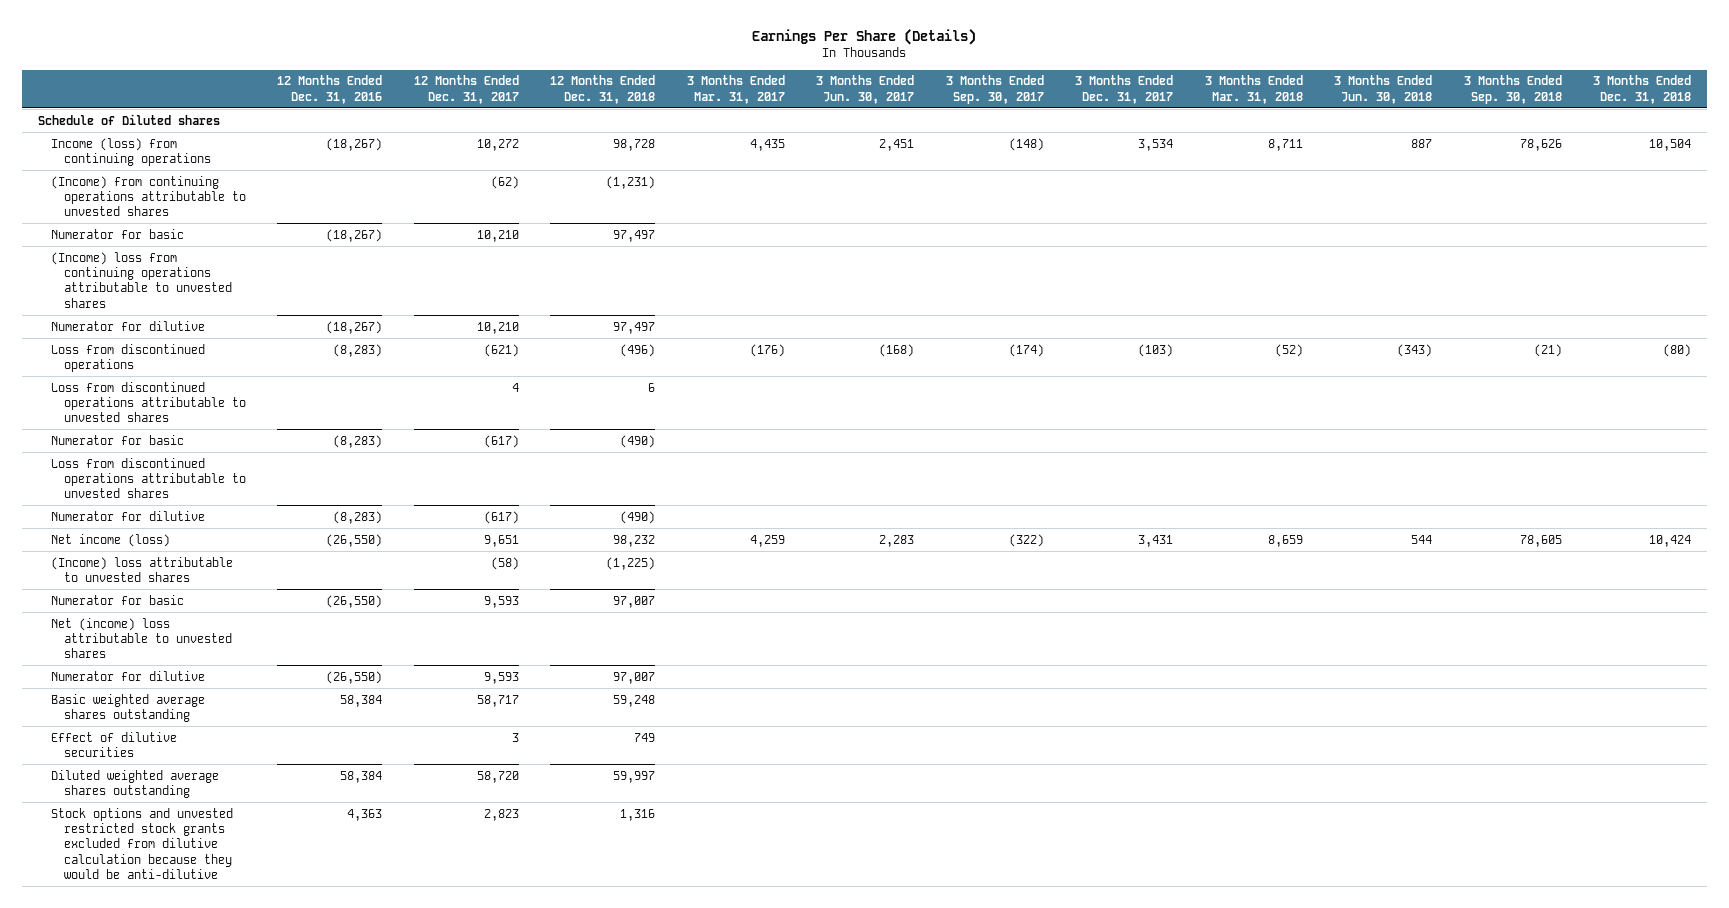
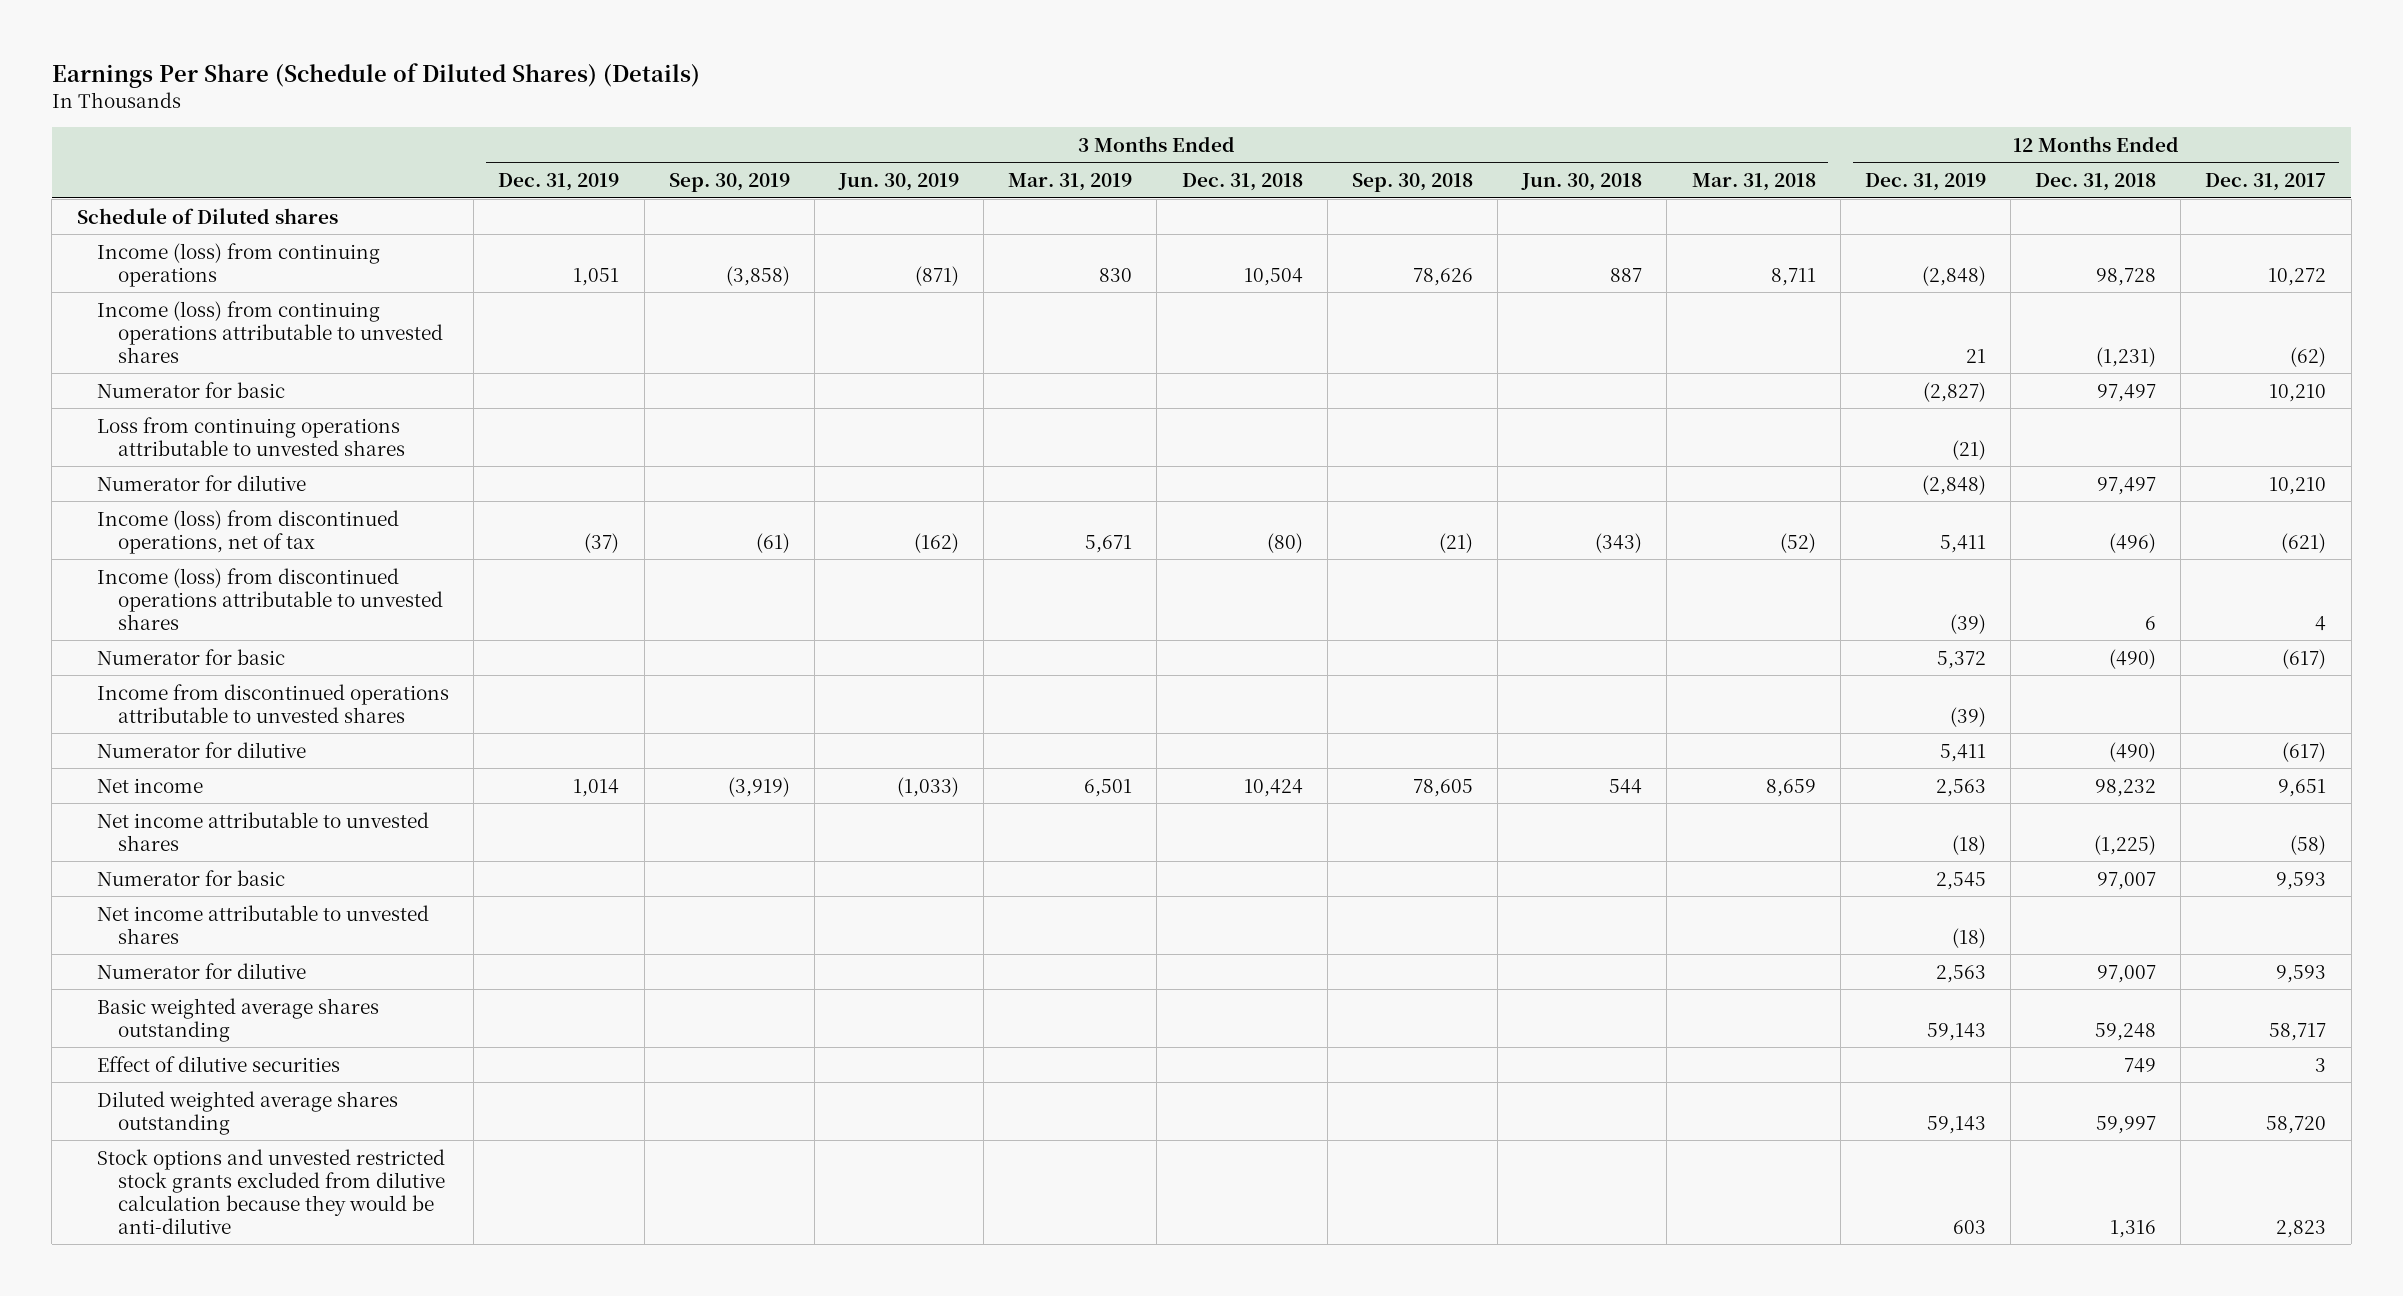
[752,28,977,45] Earnings Per Share (Details) -> [51,62,700,88] Earnings Per Share (Schedule of Diluted Shares) (Details)
[277,75,383,104] 12 Months Ended Dec. 31, 2016 -> none
[686,75,785,104] 3 Months Ended Mar. 31, 2017 -> none
[816,75,915,104] 3 Months Ended Jun. 30, 2017 -> none
[945,75,1044,104] 3 Months Ended Sep. 30, 2017 -> none
[1075,75,1174,104] 3 Months Ended Dec. 31, 2017 -> none
none -> [498,172,620,191] Dec. 31, 2019
none -> [668,172,790,192] Sep. 30, 2019
none -> [838,172,960,191] Jun. 30, 2019
none -> [1008,172,1133,191] Mar. 31, 2019
none -> [1864,172,1986,191] Dec. 31, 2019
[50,175,246,217] (Income) from continuing operations attributable to unvested shares -> [97,300,443,363] Income (loss) from continuing operations attributable to unvested shares
[50,251,232,308] (Income) loss from continuing operations attributable to unvested shares -> [97,416,405,456] Loss from continuing operations attributable to unvested shares
[50,343,205,373] Loss from discontinued operations -> [97,509,400,554] Income (loss) from discontinued operations, net of tax
[50,381,246,423] Loss from discontinued operations attributable to unvested shares -> [97,567,443,630] Income (loss) from discontinued operations attributable to unvested shares
[50,457,246,499] Loss from discontinued operations attributable to unvested shares -> [97,683,450,723] Income from discontinued operations attributable to unvested shares
[50,533,170,547] Net income (loss) -> [97,777,204,793] Net income
[50,556,233,583] (Income) loss attributable to unvested shares -> [97,811,430,851] Net income attributable to unvested shares
[50,617,232,659] Net (income) loss attributable to unvested shares -> [97,904,430,944] Net income attributable to unvested shares

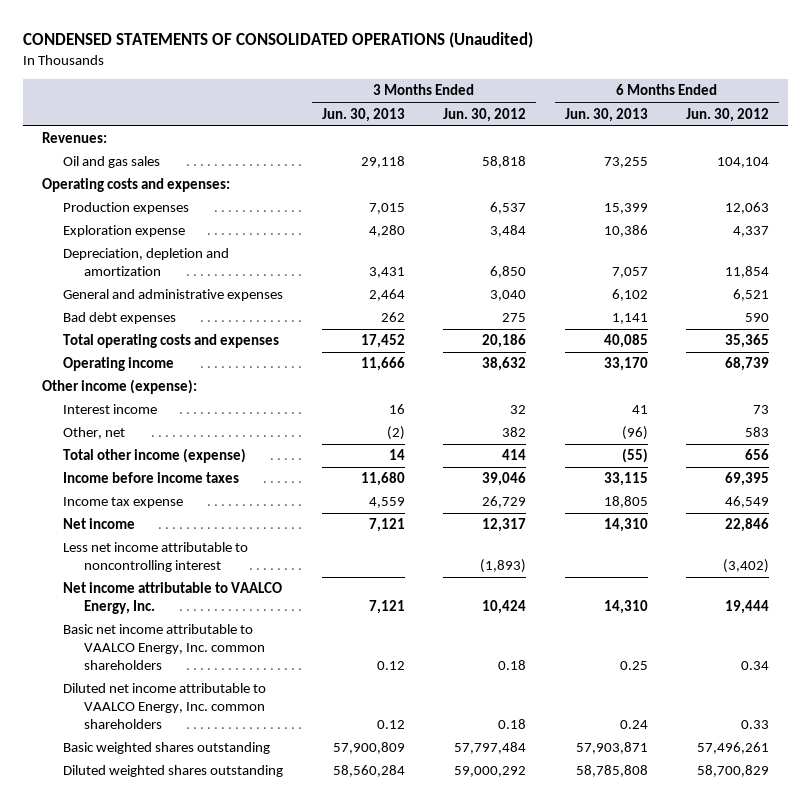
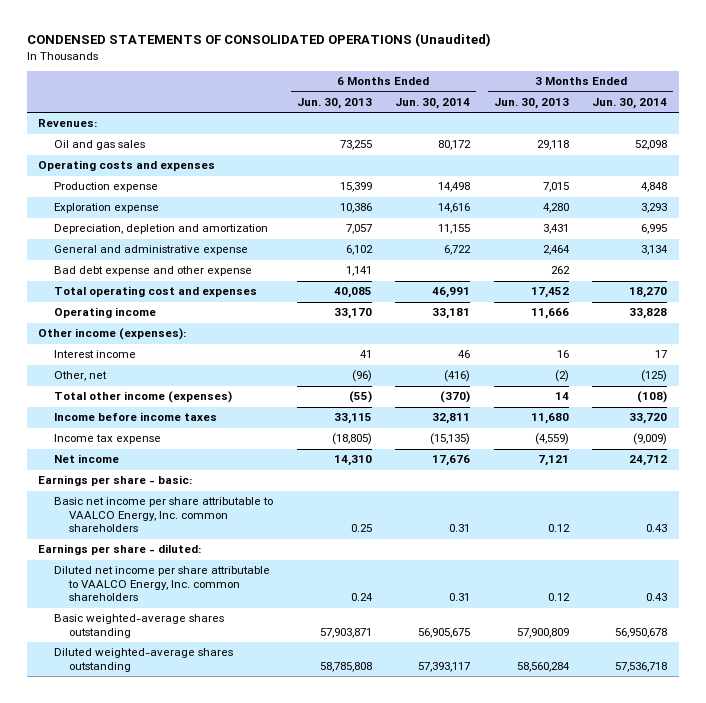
[443,107,527,122] Jun. 30, 2012 -> none
[686,107,770,122] Jun. 30, 2012 -> none
none -> [395,97,471,109] Jun. 30, 2014
none -> [592,97,668,109] Jun. 30, 2014
[42,178,231,193] Operating costs and expenses: -> [38,160,216,172] Operating costs and expenses
[63,202,190,215] Production expenses -> [53,182,158,193] Production expense
[63,289,284,302] General and administrative expenses -> [53,245,248,256] General and administrative expense
[63,312,177,325] Bad debt expenses -> [53,266,252,277] Bad debt expense and other expense
[63,334,280,349] Total operating costs and expenses -> [53,286,257,298] Total operating cost and expenses
[42,379,198,395] Other income (expense): -> [38,328,187,341] Other income (expenses):
[63,448,247,464] Total other income (expense) -> [53,391,232,404] Total other income (expenses)
[368,497,405,509] 4,559 -> [534,433,569,446] (4,559)
[603,496,648,509] 18,805 -> [331,433,372,446] (18,805)
[63,542,249,573] Less net income attributable to noncontrolling interest -> none
[63,582,283,615] Net income attributable to VAALCO Energy, Inc. -> none
none -> [38,475,193,487] Earnings per share - basic:
[63,624,266,670] Basic net income attributable to VAALCO Energy, Inc. common shareholders -> [53,497,273,533] Basic net income per share attributable to VAALCO Energy, Inc. common shareholders
none -> [38,544,202,556] Earnings per share - diluted:
[63,683,267,729] Diluted net income attributable to VAALCO Energy, Inc. common shareholders -> [53,566,270,602] Diluted net income per share attributable to VAALCO Energy, Inc. common shareholders
[63,742,271,755] Basic weighted shares outstanding -> [53,614,224,638] Basic weighted-average shares outstanding
[63,765,284,778] Diluted weighted shares outstanding -> [53,648,233,672] Diluted weighted-average shares outstanding

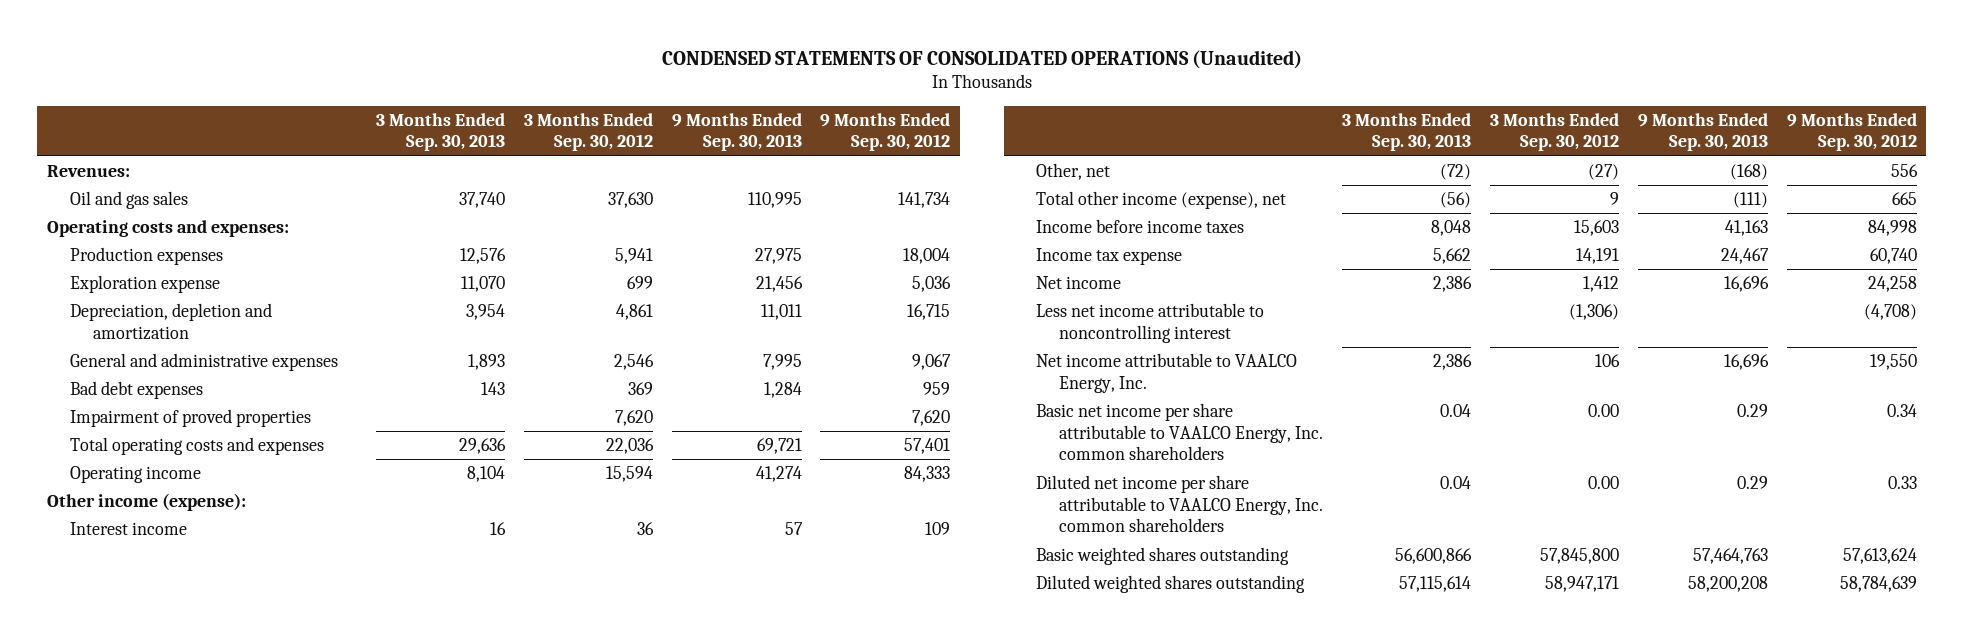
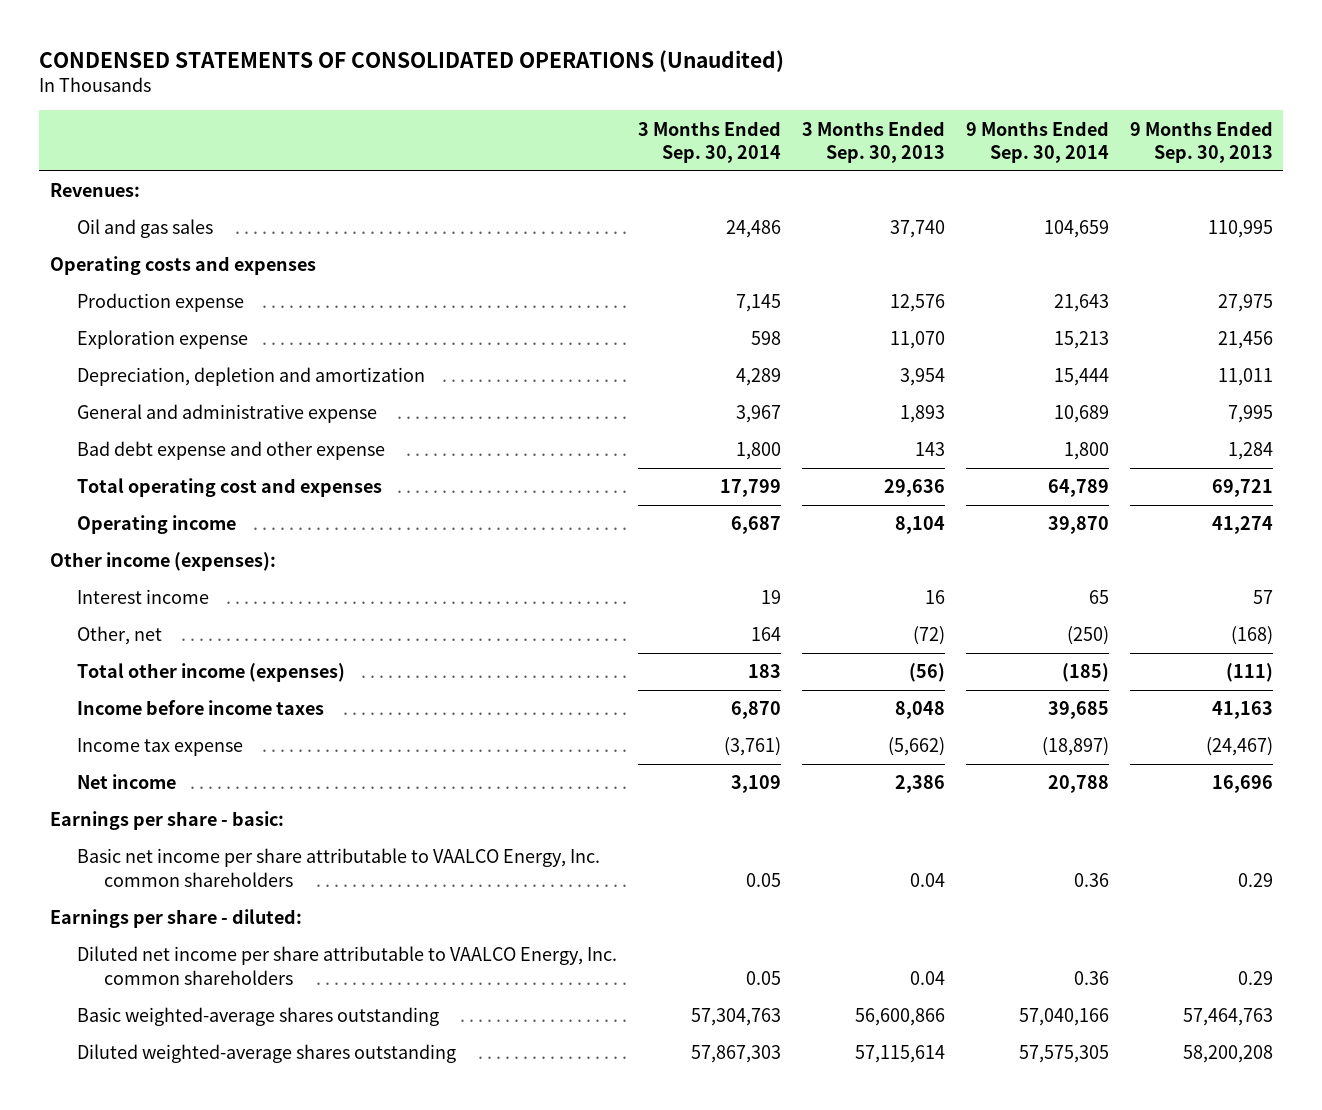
[523,112,653,152] 3 Months Ended Sep. 30, 2012 -> none
[820,112,951,152] 9 Months Ended Sep. 30, 2012 -> none
none -> [637,120,781,164] 3 Months Ended Sep. 30, 2014
none -> [965,120,1109,164] 9 Months Ended Sep. 30, 2014
[46,220,289,238] Operating costs and expenses: -> [49,256,316,276] Operating costs and expenses
[69,247,223,266] Production expenses -> [76,293,244,313] Production expense
[69,409,311,428] Impairment of proved properties -> none
[69,353,338,372] General and administrative expenses -> [76,404,377,424] General and administrative expense
[69,381,203,400] Bad debt expenses -> [76,441,385,461] Bad debt expense and other expense
[69,437,324,456] Total operating costs and expenses -> [76,478,382,498] Total operating cost and expenses
[46,493,246,512] Other income (expense): -> [49,552,276,572] Other income (expenses):
[1036,191,1287,210] Total other income (expense), net -> [76,663,345,683] Total other income (expenses)
[1432,248,1471,265] 5,662 -> [887,737,945,757] (5,662)
[1720,248,1769,265] 24,467 -> [1205,737,1273,757] (24,467)
[1036,303,1265,343] Less net income attributable to noncontrolling interest -> none
[1036,353,1298,393] Net income attributable to VAALCO Energy, Inc. -> none
none -> [49,811,284,831] Earnings per share - basic:
none -> [49,909,302,929] Earnings per share - diluted:
[1036,547,1290,566] Basic weighted shares outstanding -> [76,1007,439,1027] Basic weighted-average shares outstanding
[1036,575,1306,594] Diluted weighted shares outstanding -> [76,1044,456,1064] Diluted weighted-average shares outstanding

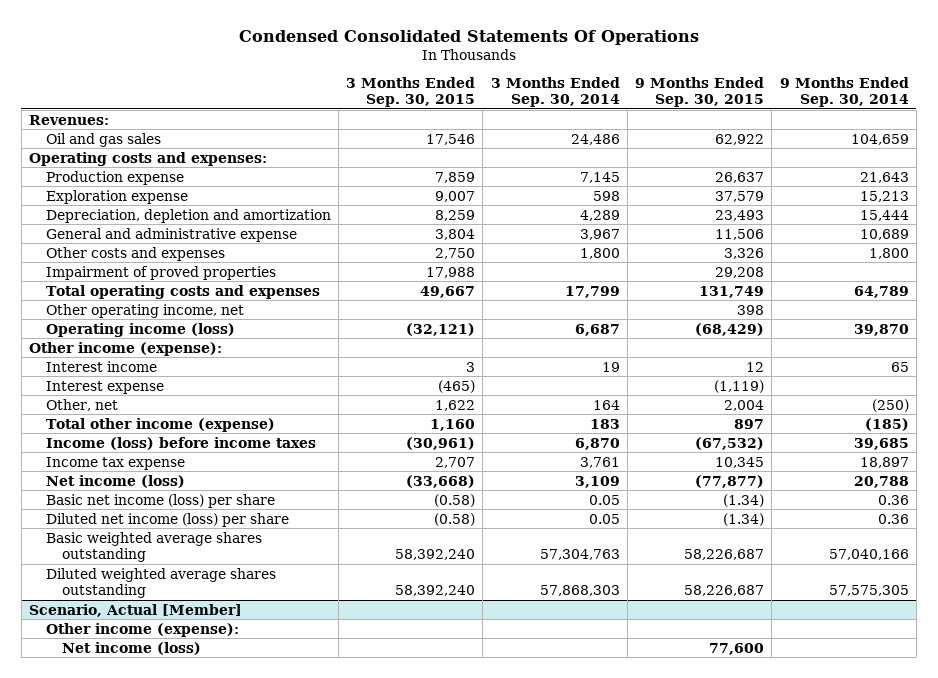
[39,49,785,72] CONDENSED STATEMENTS OF CONSOLIDATED OPERATIONS (Unaudited) -> [238,29,699,45] Condensed Consolidated Statements Of Operations
[801,120,945,164] 3 Months Ended Sep. 30, 2013 -> none
[1129,120,1273,164] 9 Months Ended Sep. 30, 2013 -> none
none -> [346,76,476,107] 3 Months Ended Sep. 30, 2015
none -> [635,76,765,107] 9 Months Ended Sep. 30, 2015
[49,256,316,276] Operating costs and expenses -> [29,151,268,166] Operating costs and expenses:
[76,441,385,461] Bad debt expense and other expense -> [45,246,225,261] Other costs and expenses
none -> [45,265,276,280] Impairment of proved properties
[76,478,382,498] Total operating cost and expenses -> [45,284,320,299] Total operating costs and expenses
none -> [45,303,244,318] Other operating income, net
[76,515,236,535] Operating income -> [45,322,235,337] Operating income (loss)
[49,552,276,572] Other income (expenses): -> [29,341,223,356] Other income (expense):
none -> [45,380,164,394] Interest expense
[49,811,284,831] Earnings per share - basic: -> none
[49,909,302,929] Earnings per share - diluted: -> none
[76,663,345,683] Total other income (expenses) -> [45,417,275,432] Total other income (expense)
[76,700,324,716] Income before income taxes -> [45,436,316,450] Income (loss) before income taxes
[723,737,781,757] (3,761) -> [579,456,620,468] 3,761
[1041,737,1109,757] (18,897) -> [859,456,909,468] 18,897
[76,774,176,790] Net income -> [45,474,185,488] Net income (loss)
[76,848,600,887] Basic net income per share attributable to VAALCO Energy, Inc. common shareholders -> [45,493,275,508] Basic net income (loss) per share
[76,946,617,985] Diluted net income per share attributable to VAALCO Energy, Inc. common shareholders -> [45,512,289,527] Diluted net income (loss) per share
[76,1007,439,1027] Basic weighted-average shares outstanding -> [45,531,262,562] Basic weighted average shares outstanding
[76,1044,456,1064] Diluted weighted-average shares outstanding -> [45,567,276,598] Diluted weighted average shares outstanding
[690,1045,781,1064] 57,867,303 -> [539,584,620,596] 57,868,303
none -> [29,603,243,617] Scenario, Actual [Member]
none -> [45,622,239,637] Other income (expense):
none -> [62,641,202,655] Net income (loss)

